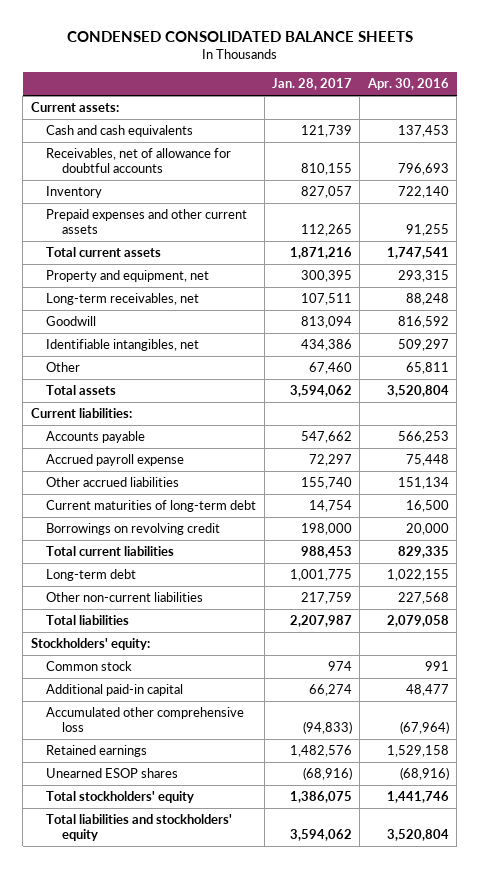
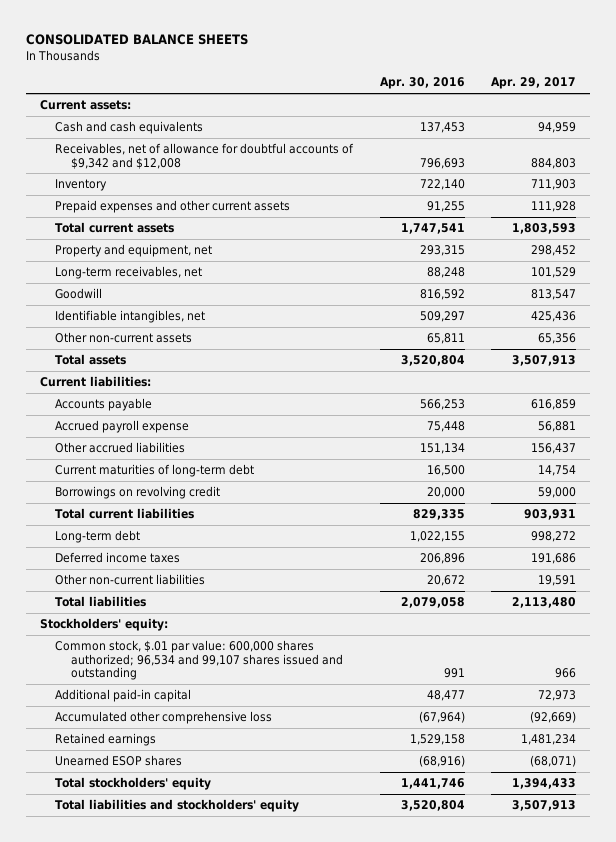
[66,31,413,43] CONDENSED CONSOLIDATED BALANCE SHEETS -> [26,34,249,46] CONSOLIDATED BALANCE SHEETS
[272,78,353,91] Jan. 28, 2017 -> none
none -> [491,77,577,90] Apr. 29, 2017
[46,148,232,174] Receivables, net of allowance for doubtful accounts -> [55,143,355,169] Receivables, net of allowance for doubtful accounts of $9,342 and $12,008
[46,362,81,373] Other -> [55,332,193,344] Other non-current assets
none -> [55,552,181,564] Deferred income taxes
[397,592,449,605] 227,568 -> [426,575,465,587] 20,672
[46,661,133,672] Common stock -> [55,640,343,681] Common stock, $.01 par value: 600,000 shares authorized; 96,534 and 99,107 shares issued and outstanding

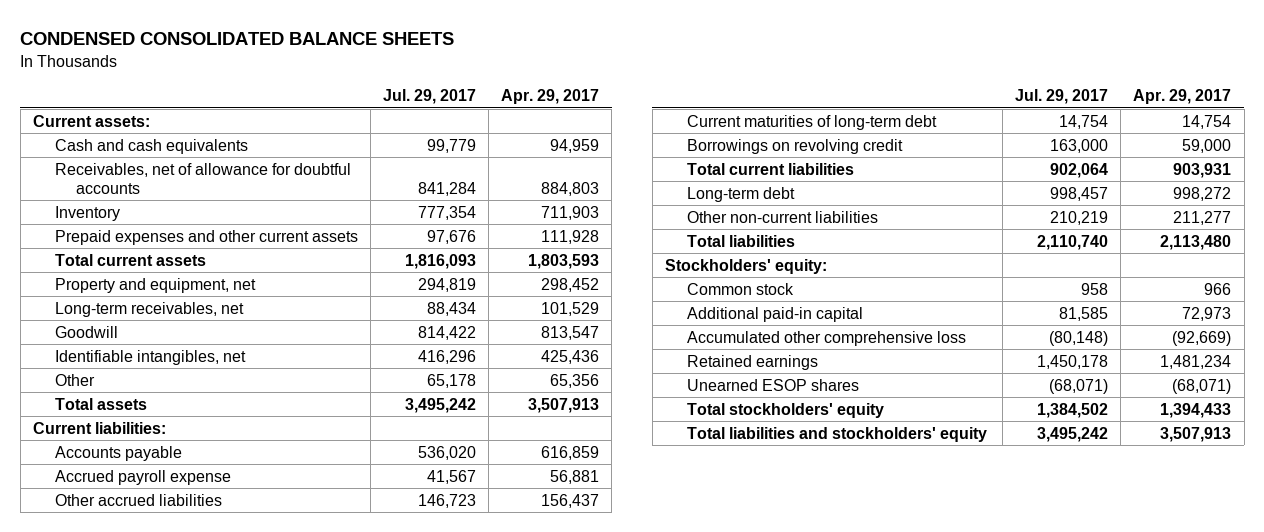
[26,34,249,46] CONSOLIDATED BALANCE SHEETS -> [20,32,455,46] CONDENSED CONSOLIDATED BALANCE SHEETS
[379,77,465,90] Apr. 30, 2016 -> none
none -> [382,89,476,105] Jul. 29, 2017
[55,143,355,169] Receivables, net of allowance for doubtful accounts of $9,342 and $12,008 -> [54,162,351,194] Receivables, net of allowance for doubtful accounts
[55,332,193,344] Other non-current assets -> [54,373,95,386] Other
[55,552,181,564] Deferred income taxes -> none
[538,575,577,587] 19,591 -> [1173,210,1232,225] 211,277
[55,640,343,681] Common stock, $.01 par value: 600,000 shares authorized; 96,534 and 99,107 shares issued and outstanding -> [686,282,794,295] Common stock

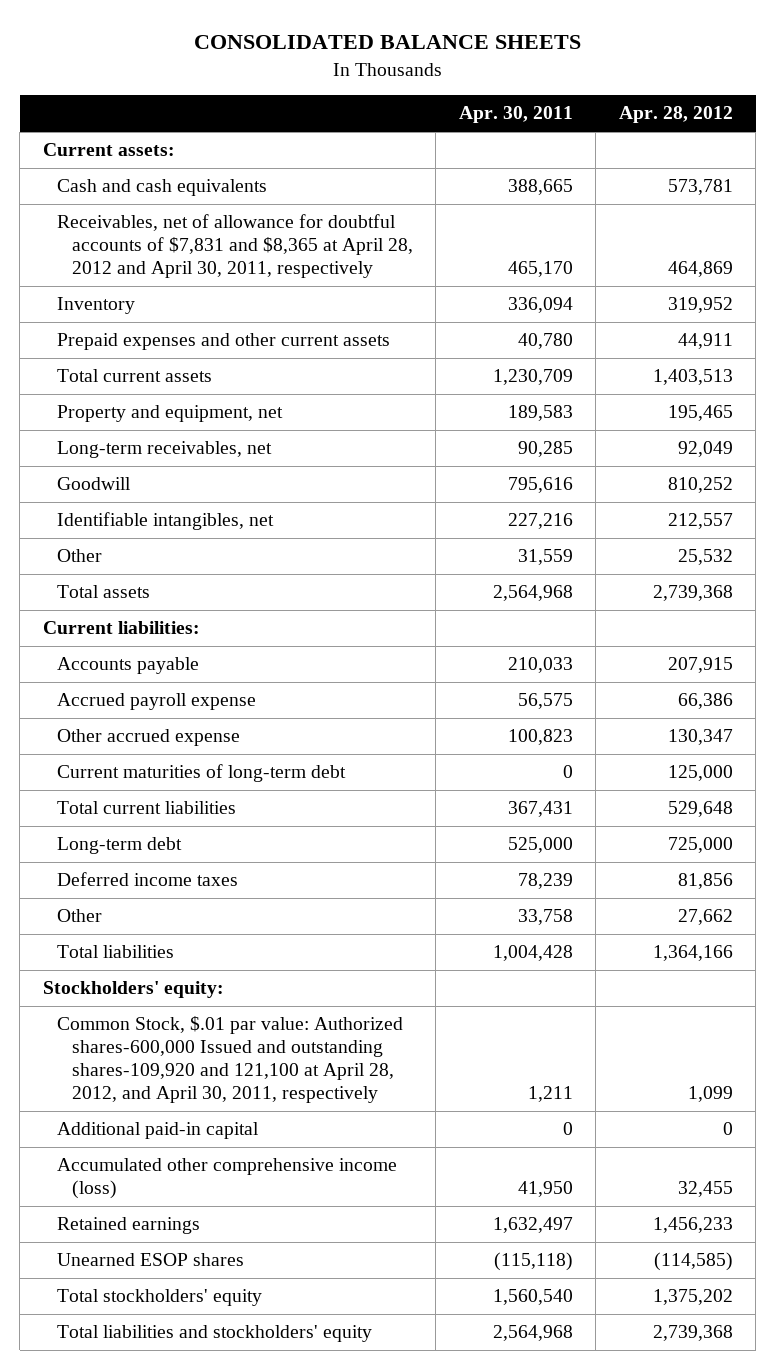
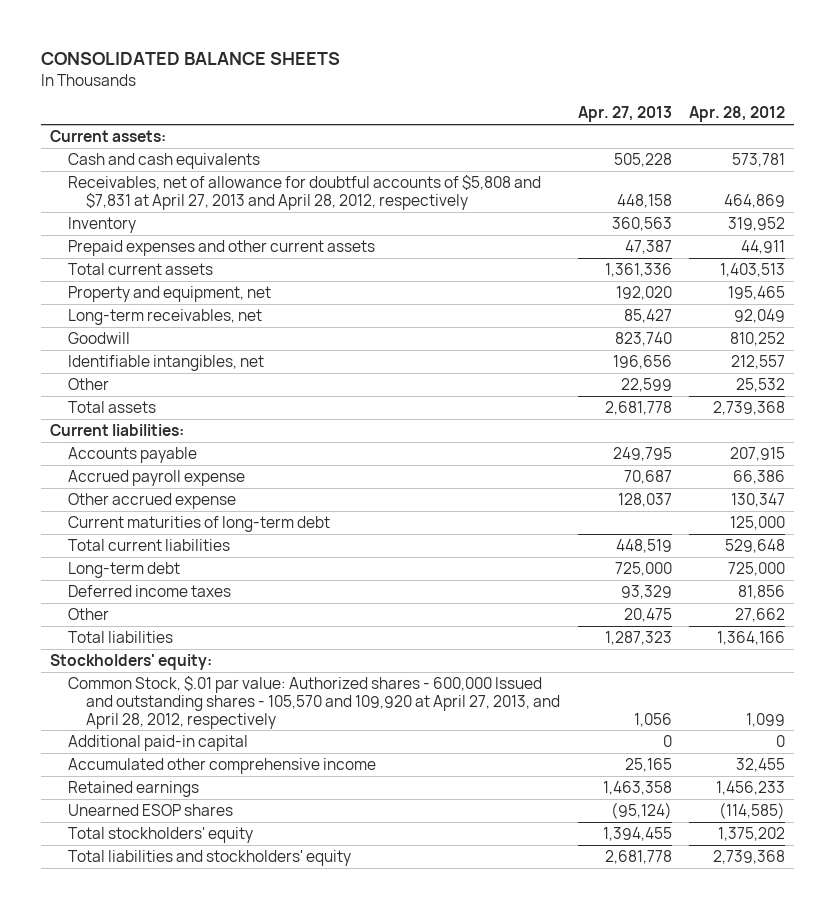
[458,106,573,124] Apr. 30, 2011 -> none
none -> [577,106,672,123] Apr. 27, 2013
[57,214,413,279] Receivables, net of allowance for doubtful accounts of $7,831 and $8,365 at April 28, 2012 and April 30, 2011, respectively -> [68,175,542,210] Receivables, net of allowance for doubtful accounts of $5,808 and $7,831 at April 27, 2013 and April 28, 2012, respectively
[57,1016,404,1104] Common Stock, $.01 par value: Authorized shares-600,000 Issued and outstanding shares-109,920 and 121,100 at April 28, 2012, and April 30, 2011, respectively -> [68,676,561,729] Common Stock, $.01 par value: Authorized shares - 600,000 Issued and outstanding shares - 105,570 and 109,920 at April 27, 2013, and April 28, 2012, respectively
[57,1158,398,1200] Accumulated other comprehensive income (loss) -> [68,758,377,775] Accumulated other comprehensive income

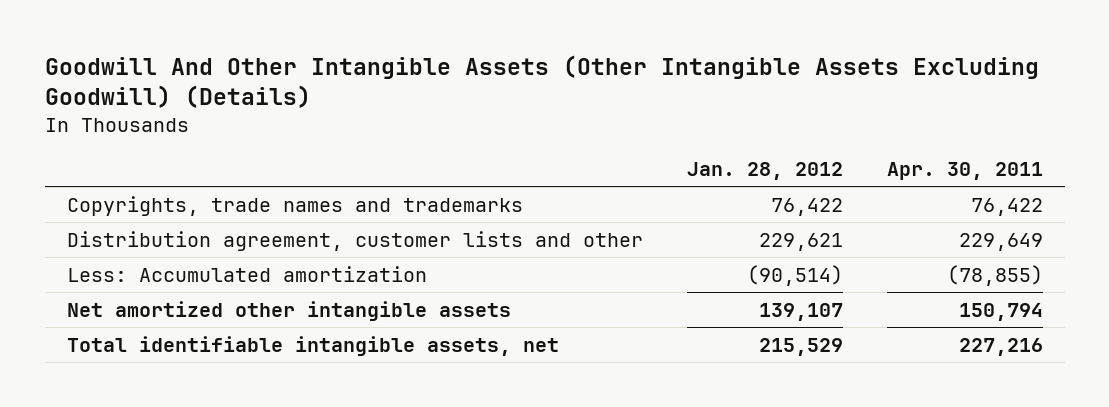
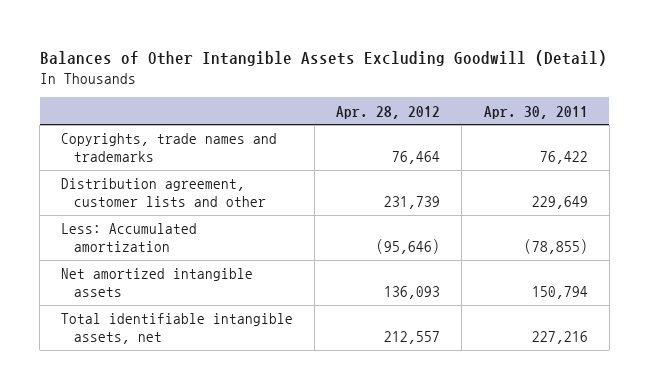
[44,54,1039,109] Goodwill And Other Intangible Assets (Other Intangible Assets Excluding Goodwill) (Details) -> [39,49,607,66] Balances of Other Intangible Assets Excluding Goodwill (Detail)
[686,161,843,180] Jan. 28, 2012 -> none
none -> [336,105,441,119] Apr. 28, 2012
[66,300,511,321] Net amortized other intangible assets -> [61,268,254,297] Net amortized intangible assets

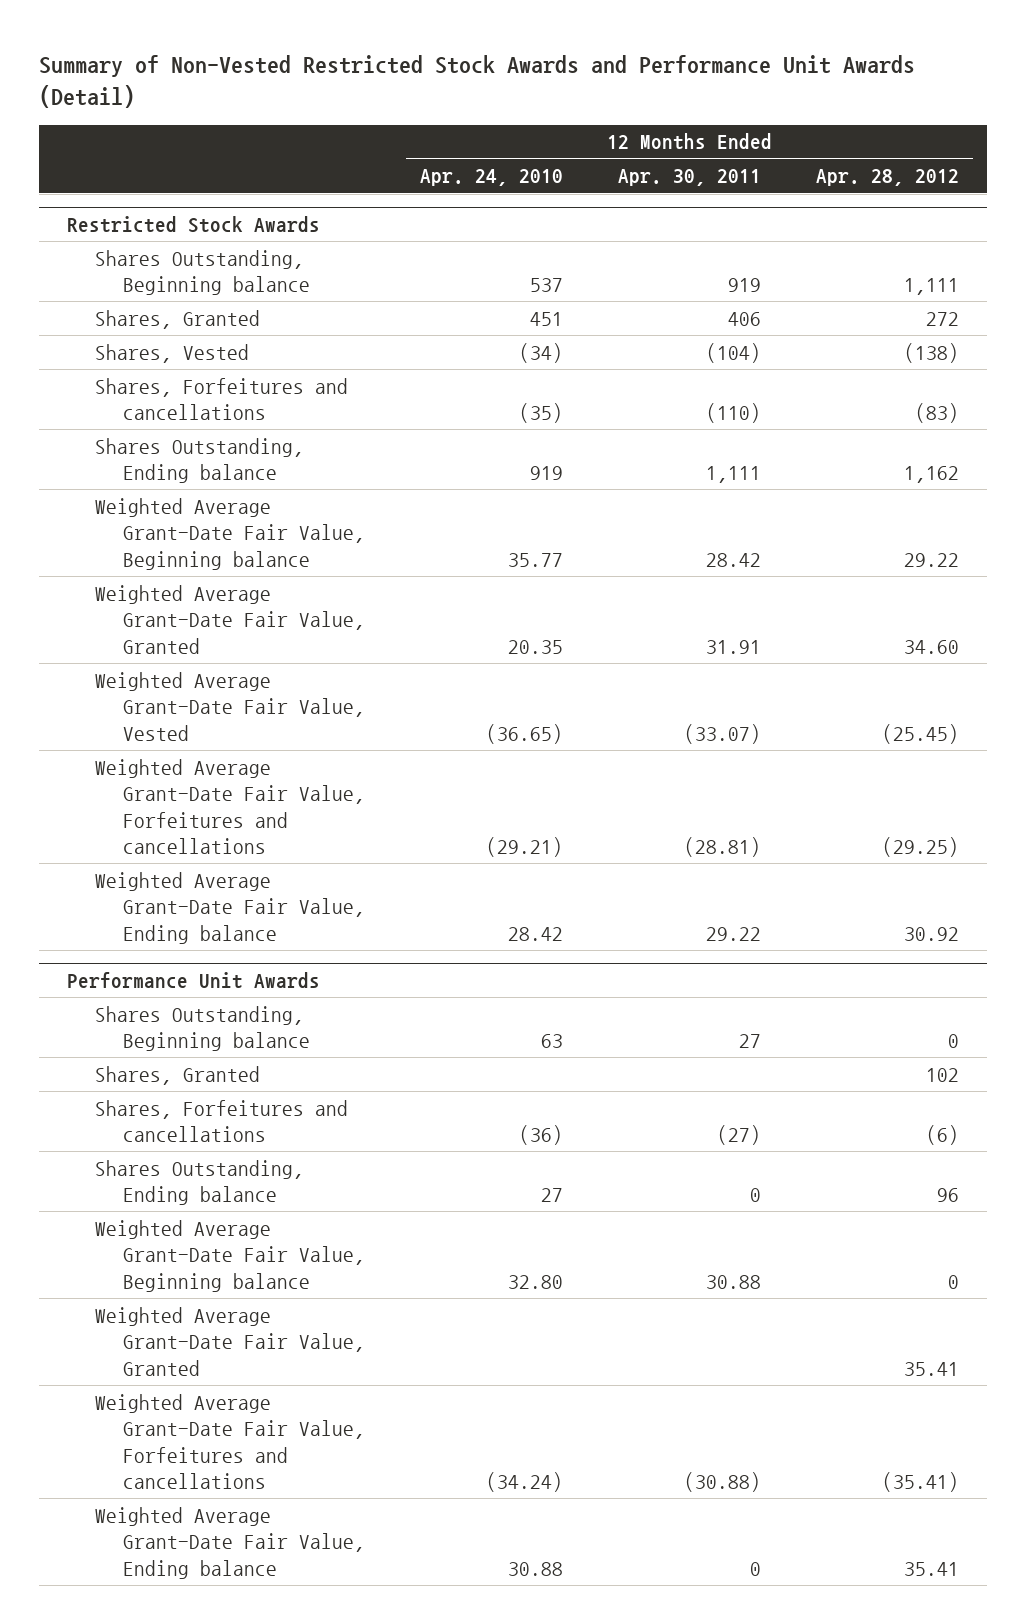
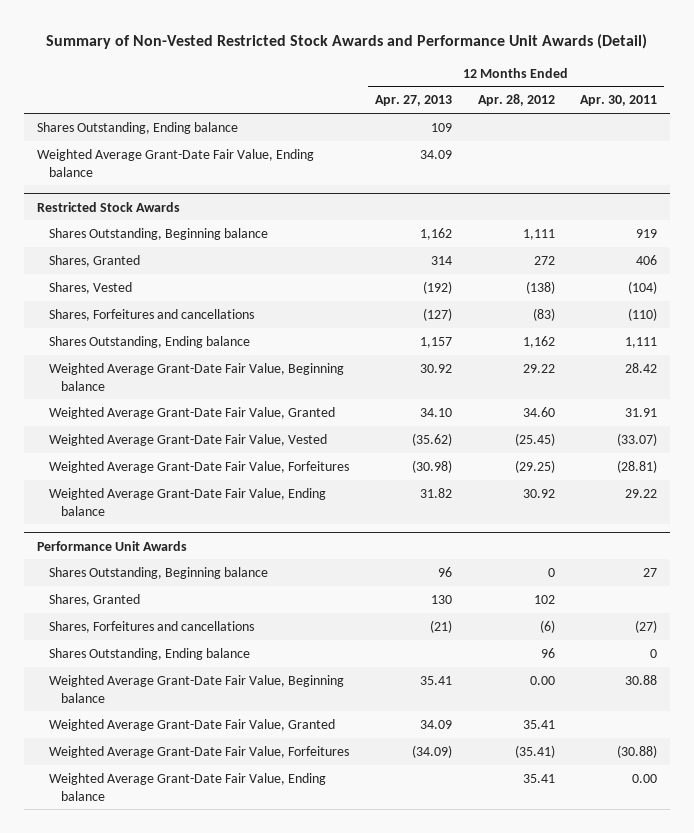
[420,169,564,187] Apr. 24, 2010 -> none
none -> [374,95,452,107] Apr. 27, 2013
none -> [36,121,238,134] Shares Outstanding, Ending balance
none -> [36,148,314,177] Weighted Average Grant-Date Fair Value, Ending balance
[94,758,366,854] Weighted Average Grant-Date Fair Value, Forfeitures and cancellations -> [48,460,349,473] Weighted Average Grant-Date Fair Value, Forfeitures
[948,1274,960,1289] 0 -> [529,675,555,685] 0.00
[94,1393,366,1489] Weighted Average Grant-Date Fair Value, Forfeitures and cancellations -> [48,745,349,758] Weighted Average Grant-Date Fair Value, Forfeitures
[750,1561,762,1576] 0 -> [632,773,658,783] 0.00

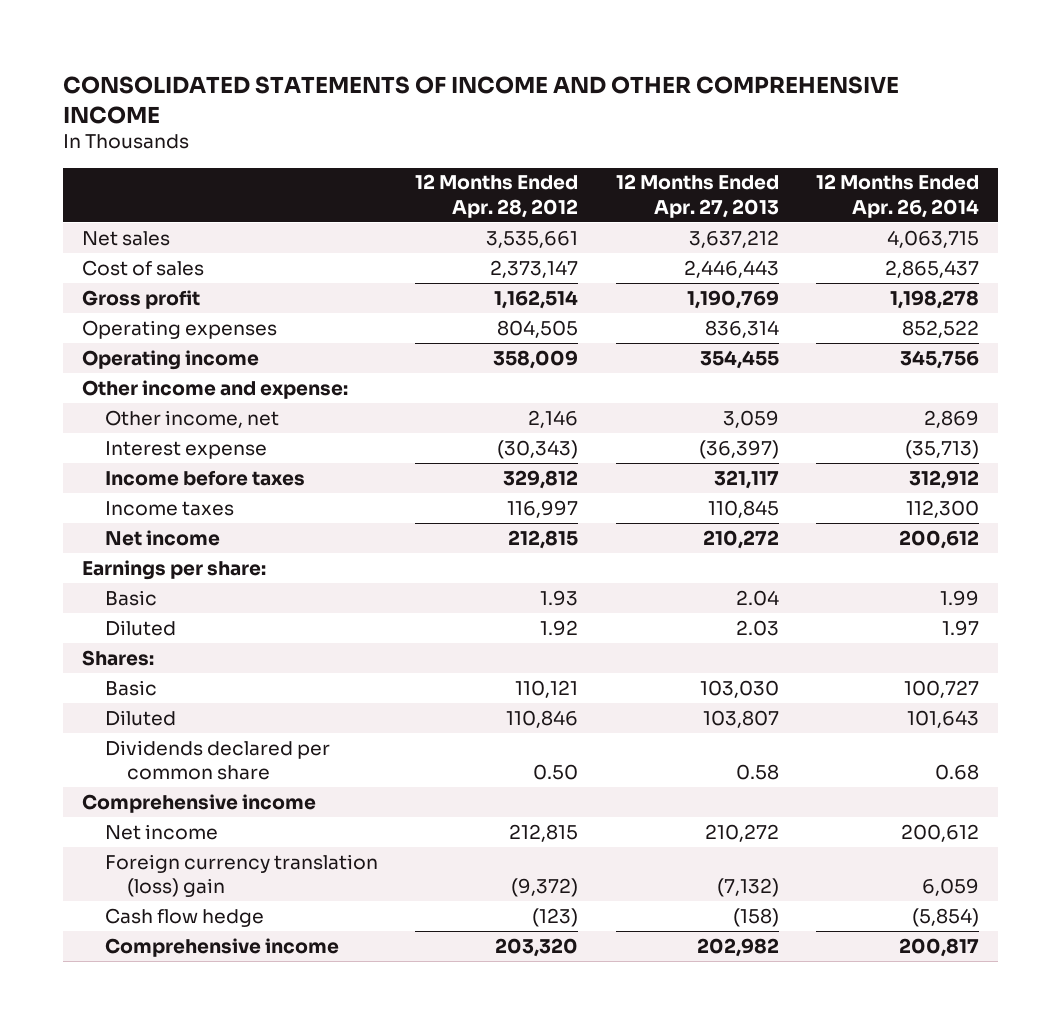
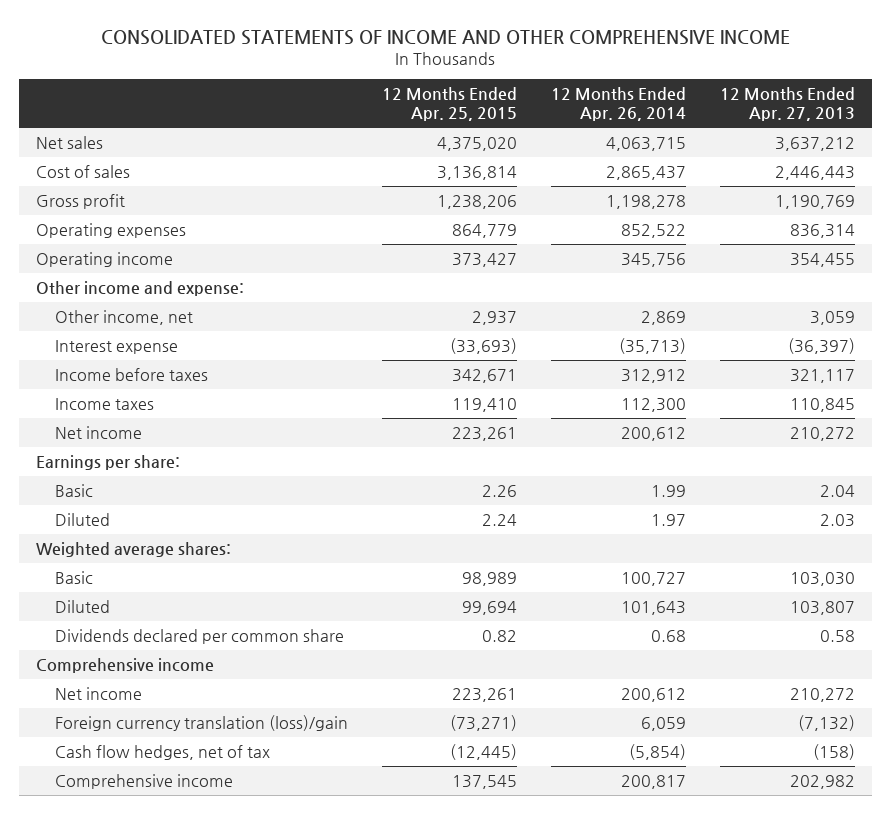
[415,174,579,218] 12 Months Ended Apr. 28, 2012 -> none
none -> [381,87,517,122] 12 Months Ended Apr. 25, 2015
[82,649,155,666] Shares: -> none
none -> [36,542,232,558] Weighted average shares:
[104,853,378,898] Foreign currency translation (loss) gain -> [54,715,348,732] Foreign currency translation (loss)/gain
[104,907,264,927] Cash flow hedge -> [54,745,270,761] Cash flow hedges, net of tax

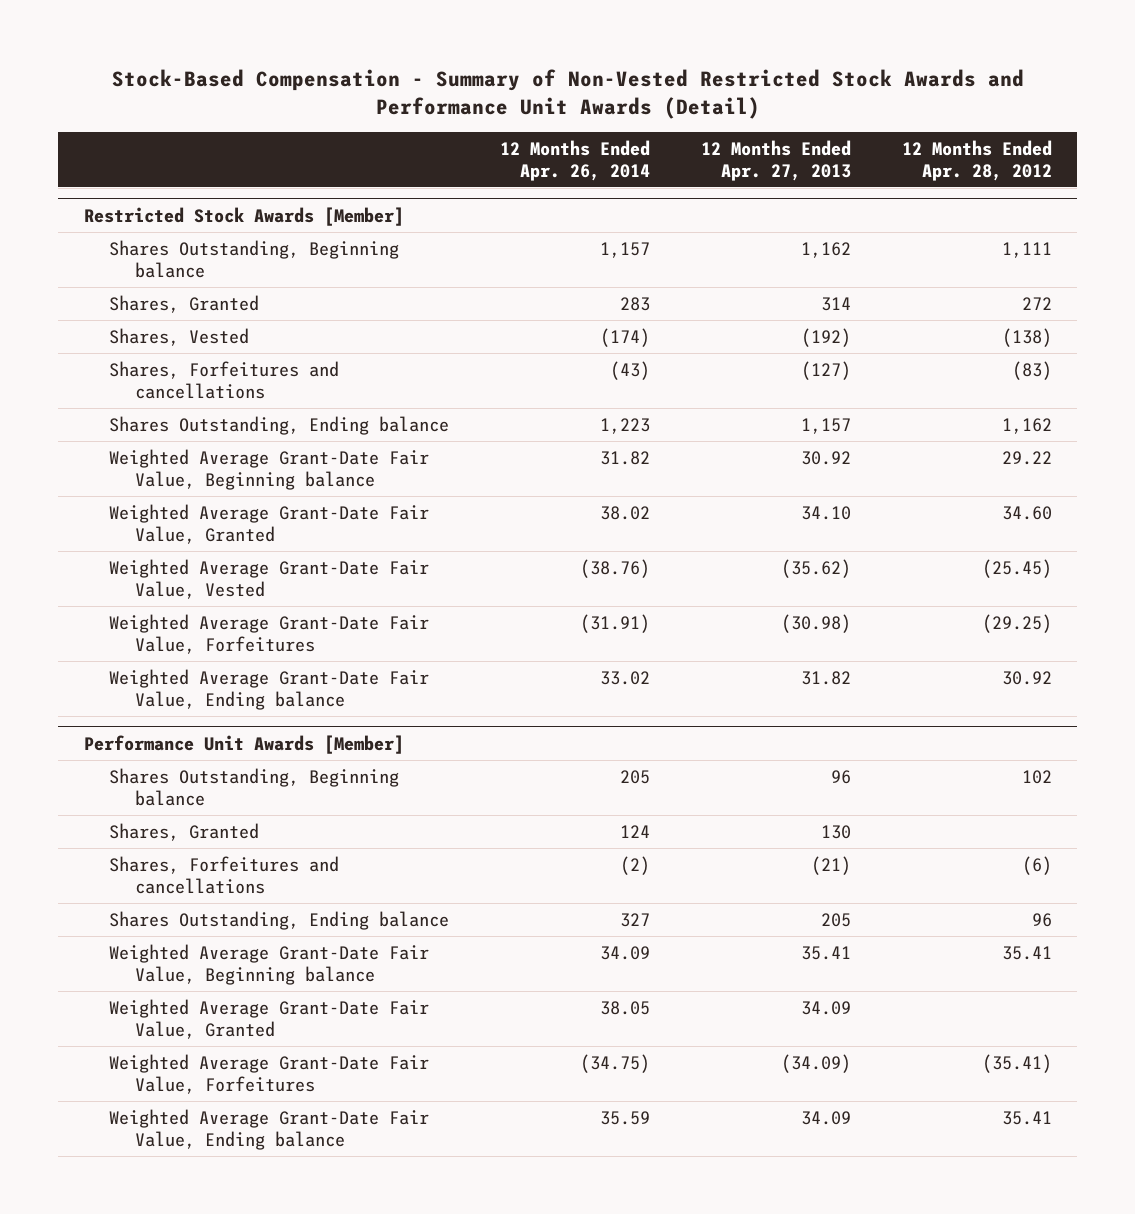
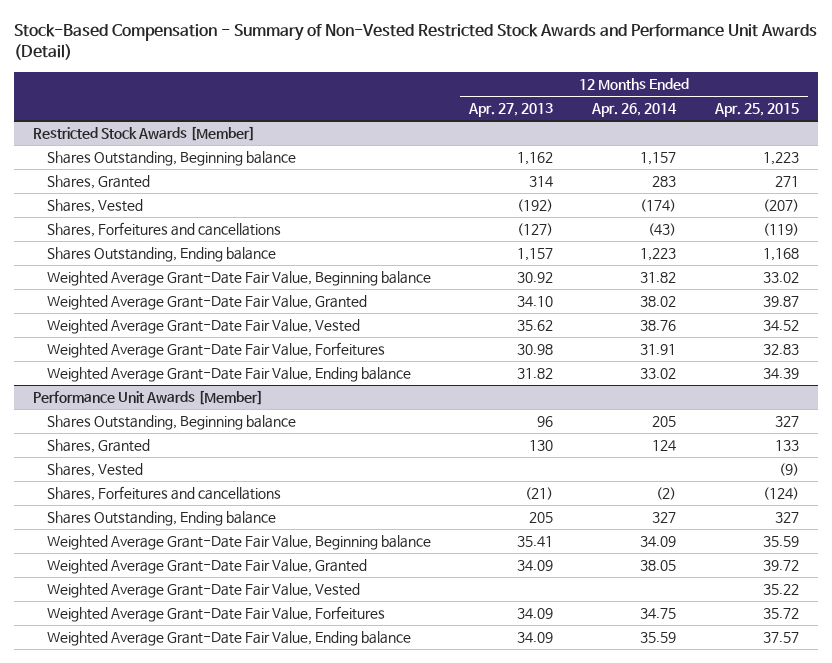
[901,139,1052,181] 12 Months Ended Apr. 28, 2012 -> none
none -> [713,103,799,118] Apr. 25, 2015
[580,558,651,578] (38.76) -> [640,320,677,332] 38.76
[781,558,852,578] (35.62) -> [517,320,554,332] 35.62
[580,613,651,633] (31.91) -> [640,344,677,356] 31.91
[781,613,852,633] (30.98) -> [517,344,554,356] 30.98
none -> [46,463,143,478] Shares, Vested
none -> [46,583,360,599] Weighted Average Grant-Date Fair Value, Vested
[580,1053,651,1073] (34.75) -> [640,608,677,620] 34.75
[781,1053,852,1073] (34.09) -> [517,608,554,620] 34.09

